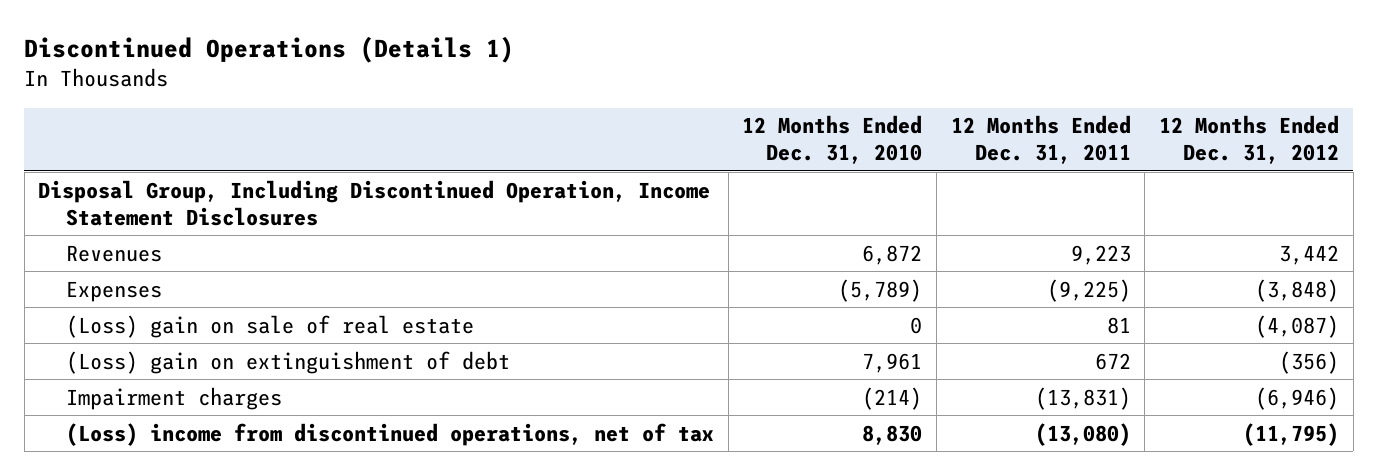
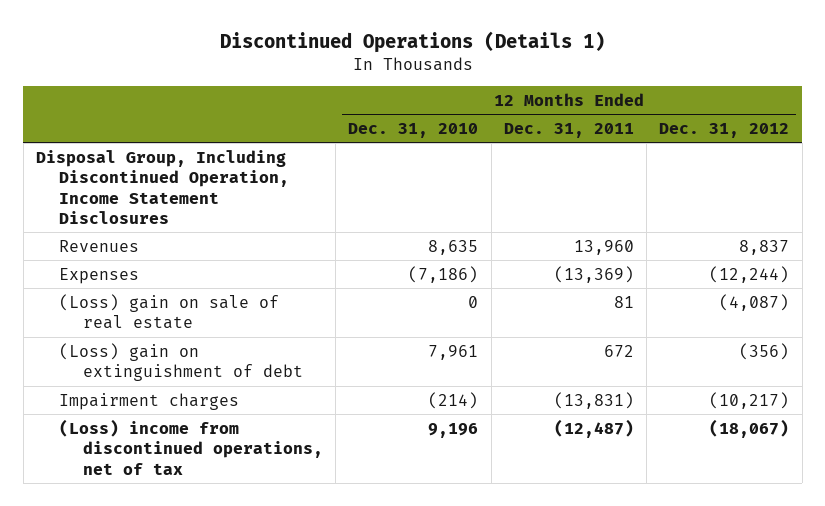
[862,244,923,265] 6,872 -> [428,239,479,255] 8,635
[1070,244,1131,265] 9,223 -> [573,239,634,255] 13,960
[1279,244,1340,265] 3,442 -> [739,239,790,255] 8,837
[838,278,923,302] (5,789) -> [408,265,479,283] (7,186)
[1046,278,1131,302] (9,225) -> [553,265,634,283] (13,369)
[1255,278,1340,302] (3,848) -> [709,265,790,283] (12,244)
[1255,386,1340,410] (6,946) -> [709,391,790,409] (10,217)
[862,424,923,445] 8,830 -> [428,422,479,438] 9,196
[1034,422,1131,446] (13,080) -> [553,418,634,438] (12,487)
[1243,422,1340,446] (11,795) -> [709,418,790,438] (18,067)

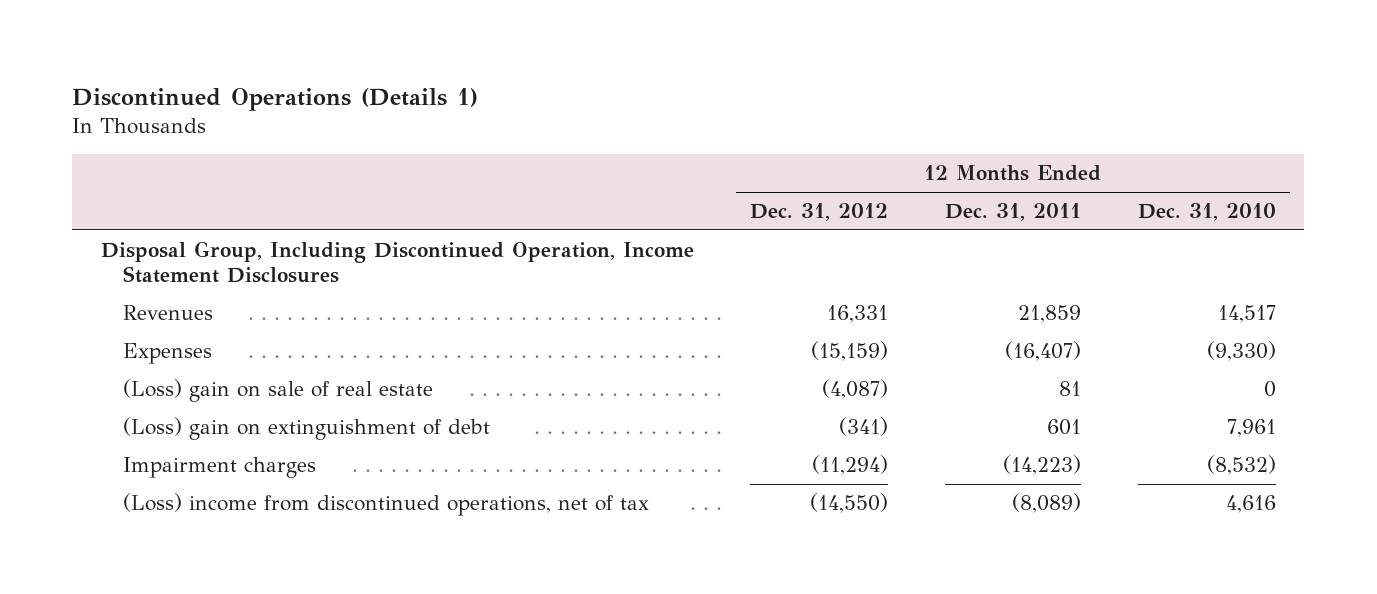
[428,239,479,255] 8,635 -> [1217,305,1276,324] 14,517
[573,239,634,255] 13,960 -> [1018,305,1082,324] 21,859
[739,239,790,255] 8,837 -> [827,305,889,324] 16,331
[408,265,479,283] (7,186) -> [1206,341,1276,362] (9,330)
[553,265,634,283] (13,369) -> [1005,341,1082,362] (16,407)
[709,265,790,283] (12,244) -> [811,341,889,362] (15,159)
[603,344,634,357] 672 -> [1047,419,1082,436] 601
[739,342,790,360] (356) -> [839,417,889,437] (341)
[428,391,479,409] (214) -> [1206,455,1276,476] (8,532)
[553,391,634,409] (13,831) -> [1003,455,1082,476] (14,223)
[709,391,790,409] (10,217) -> [812,455,889,476] (11,294)
[428,422,479,438] 9,196 -> [1225,495,1276,514] 4,616
[553,418,634,438] (12,487) -> [1012,493,1082,514] (8,089)
[709,418,790,438] (18,067) -> [810,493,889,514] (14,550)

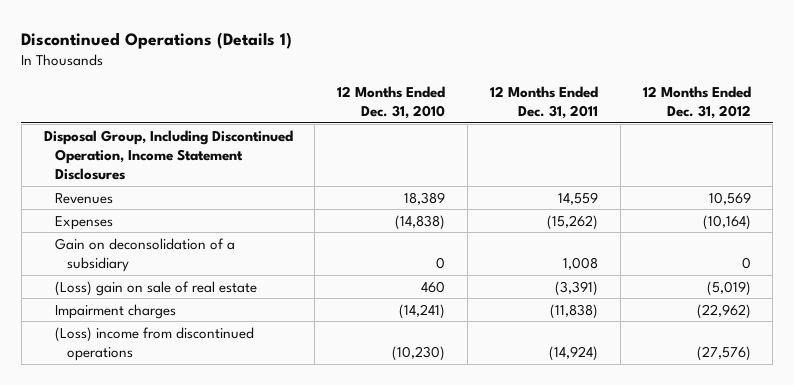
[122,417,490,441] (Loss) gain on extinguishment of debt -> none
[827,305,889,324] 16,331 -> [708,191,751,205] 10,569
[1018,305,1082,324] 21,859 -> [557,191,598,205] 14,559
[1217,305,1276,324] 14,517 -> [404,191,446,205] 18,389
[811,341,889,362] (15,159) -> [702,214,751,230] (10,164)
[1005,341,1082,362] (16,407) -> [546,214,598,230] (15,262)
[1206,341,1276,362] (9,330) -> [395,214,446,230] (14,838)
none -> [55,237,236,272] Gain on deconsolidation of a subsidiary
[822,379,889,400] (4,087) -> [706,280,751,296] (5,019)
[1059,381,1082,397] 81 -> [554,280,598,296] (3,391)
[1263,381,1276,398] 0 -> [421,280,446,293] 460
[812,455,889,476] (11,294) -> [696,303,751,319] (22,962)
[1003,455,1082,476] (14,223) -> [549,303,598,319] (11,838)
[1206,455,1276,476] (8,532) -> [399,303,446,319] (14,241)
[122,493,649,517] (Loss) income from discontinued operations, net of tax -> [55,326,255,361] (Loss) income from discontinued operations
[810,493,889,514] (14,550) -> [696,345,751,361] (27,576)
[1012,493,1082,514] (8,089) -> [548,345,598,361] (14,924)
[1225,495,1276,514] 4,616 -> [392,345,446,361] (10,230)

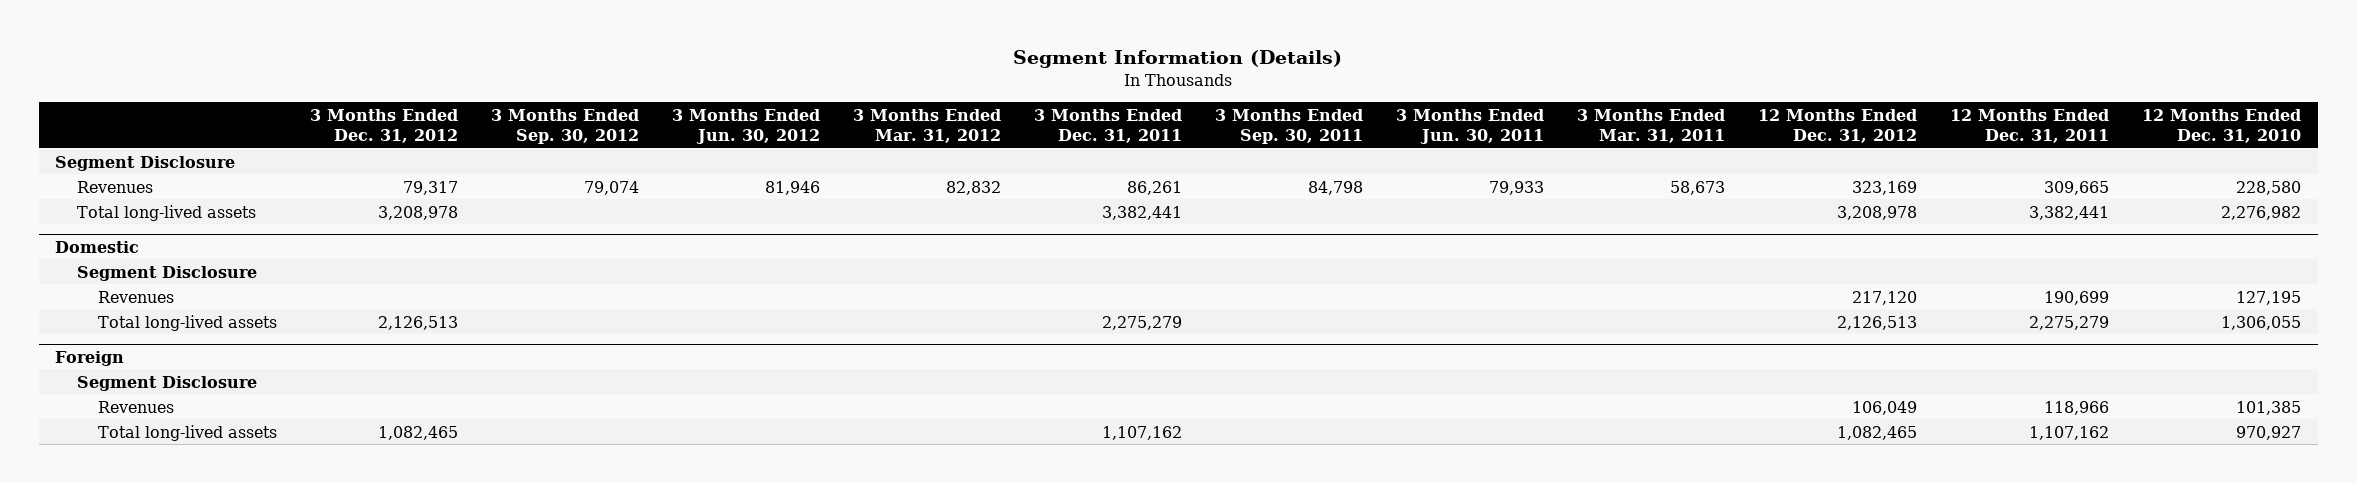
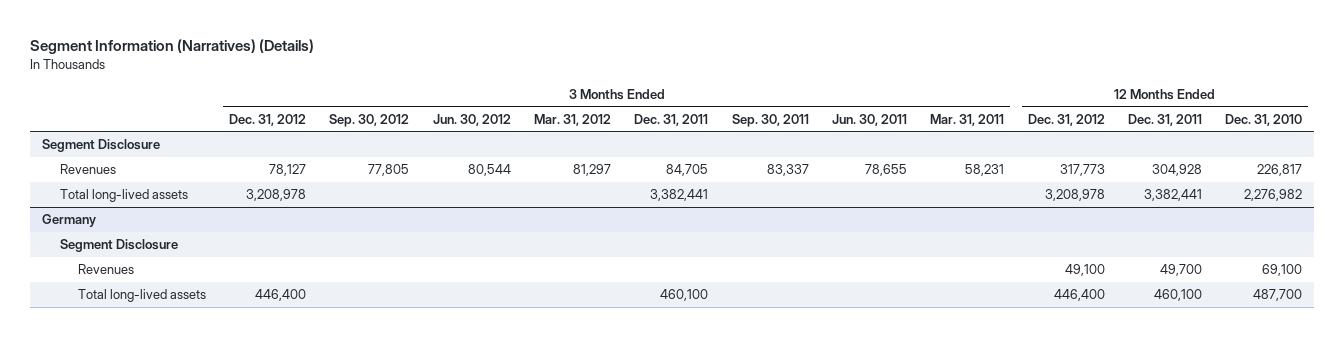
[1013,50,1343,69] Segment Information (Details) -> [30,38,315,54] Segment Information (Narratives) (Details)
[403,180,459,195] 79,317 -> [268,164,306,177] 78,127
[584,180,640,195] 79,074 -> [368,164,410,177] 77,805
[765,180,821,195] 81,946 -> [467,164,511,177] 80,544
[946,180,1002,195] 82,832 -> [572,164,611,177] 81,297
[1127,180,1183,195] 86,261 -> [666,164,709,177] 84,705
[1308,180,1364,195] 84,798 -> [766,164,809,177] 83,337
[1489,180,1545,195] 79,933 -> [864,164,907,177] 78,655
[1670,180,1726,195] 58,673 -> [965,164,1005,177] 58,231
[1852,180,1918,195] 323,169 -> [1059,164,1105,177] 317,773
[2044,180,2110,195] 309,665 -> [1151,164,1202,177] 304,928
[2236,180,2302,195] 228,580 -> [1257,164,1303,177] 226,817
[55,240,140,253] Domestic -> none
[76,265,257,281] Segment Disclosure -> none
[98,290,175,303] Revenues -> none
[98,314,278,331] Total long-lived assets -> none
[55,350,125,366] Foreign -> none
none -> [42,214,97,228] Germany
[1852,400,1918,415] 106,049 -> [1064,264,1105,277] 49,100
[2044,400,2110,415] 118,966 -> [1159,264,1202,277] 49,700
[2236,400,2302,415] 101,385 -> [1262,264,1303,277] 69,100
[378,425,459,440] 1,082,465 -> [254,289,306,302] 446,400
[1102,425,1183,440] 1,107,162 -> [660,289,709,302] 460,100
[1837,425,1918,440] 1,082,465 -> [1053,289,1105,302] 446,400
[2029,425,2110,440] 1,107,162 -> [1153,289,1202,302] 460,100
[2236,425,2302,440] 970,927 -> [1253,289,1303,302] 487,700

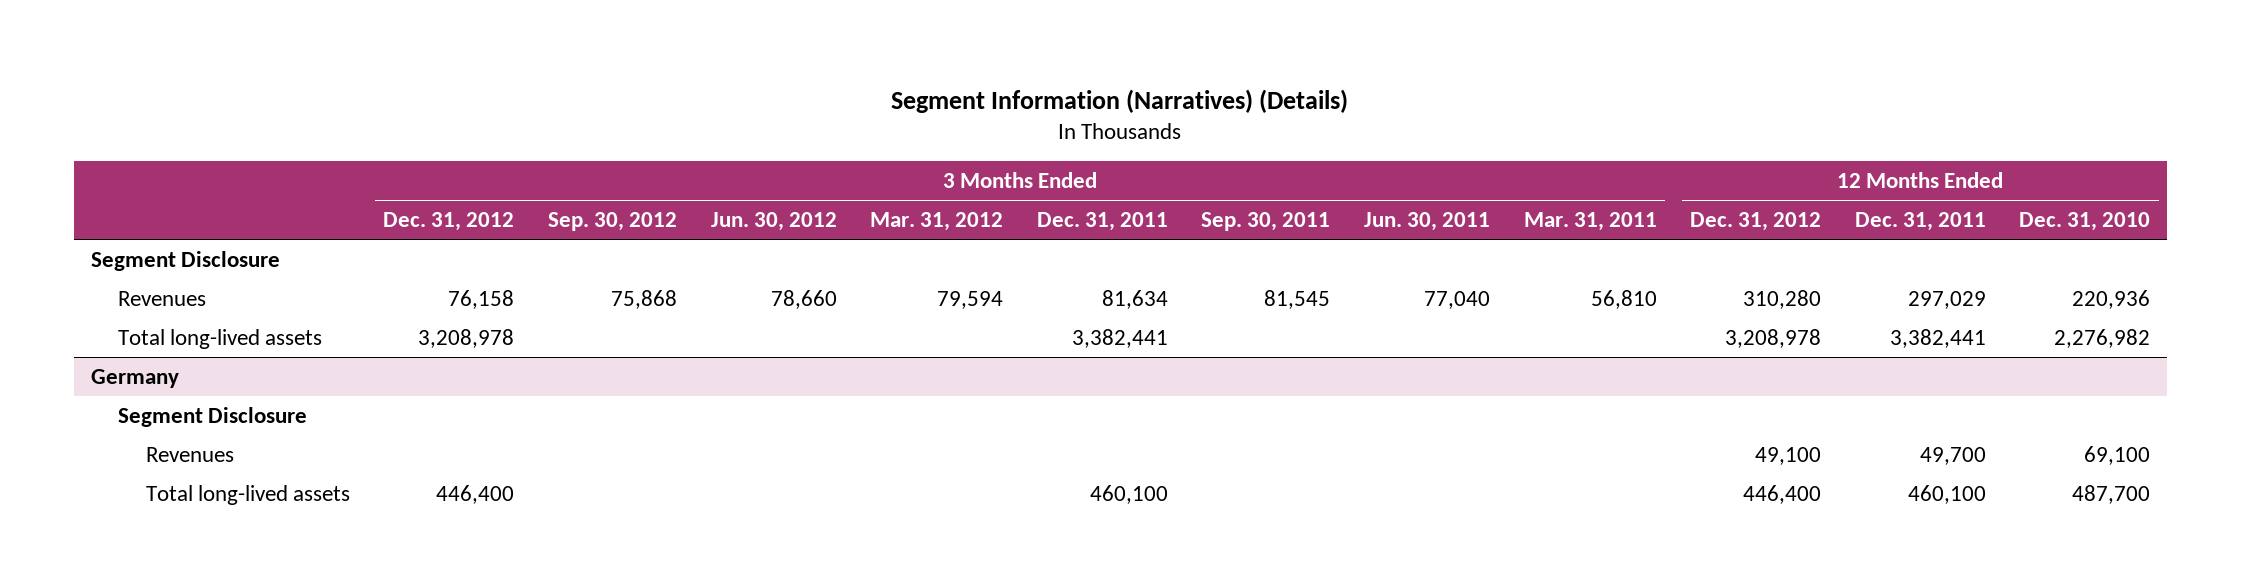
[268,164,306,177] 78,127 -> [448,289,515,309] 76,158
[368,164,410,177] 77,805 -> [611,289,678,309] 75,868
[467,164,511,177] 80,544 -> [770,289,837,309] 78,660
[572,164,611,177] 81,297 -> [937,290,1004,309] 79,594
[666,164,709,177] 84,705 -> [1101,289,1168,309] 81,634
[766,164,809,177] 83,337 -> [1264,289,1331,309] 81,545
[864,164,907,177] 78,655 -> [1423,290,1490,309] 77,040
[965,164,1005,177] 58,231 -> [1590,289,1657,309] 56,810
[1059,164,1105,177] 317,773 -> [1743,289,1822,309] 310,280
[1151,164,1202,177] 304,928 -> [1907,290,1986,309] 297,029
[1257,164,1303,177] 226,817 -> [2072,289,2151,309] 220,936

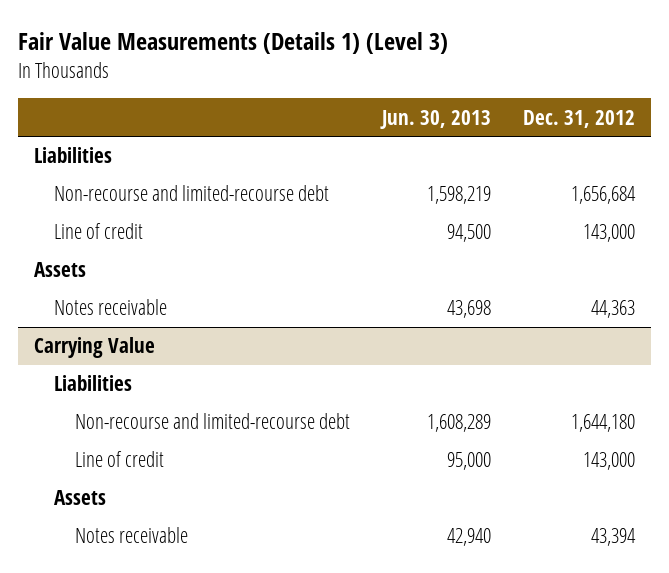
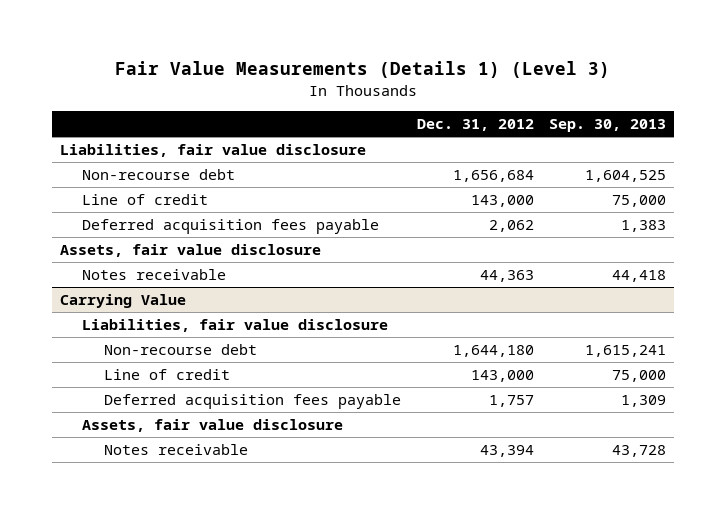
[379,109,491,129] Jun. 30, 2013 -> none
none -> [549,118,667,132] Sep. 30, 2013
[33,147,112,164] Liabilities -> [59,144,366,158] Liabilities, fair value disclosure
[54,185,330,202] Non-recourse and limited-recourse debt -> [81,169,235,181] Non-recourse debt
none -> [81,219,379,235] Deferred acquisition fees payable
[33,262,86,278] Assets -> [59,244,321,258] Assets, fair value disclosure
[54,375,133,392] Liabilities -> [81,319,388,333] Liabilities, fair value disclosure
[74,413,350,430] Non-recourse and limited-recourse debt -> [103,344,257,356] Non-recourse debt
none -> [103,394,401,410] Deferred acquisition fees payable
[54,490,107,506] Assets -> [81,419,343,433] Assets, fair value disclosure

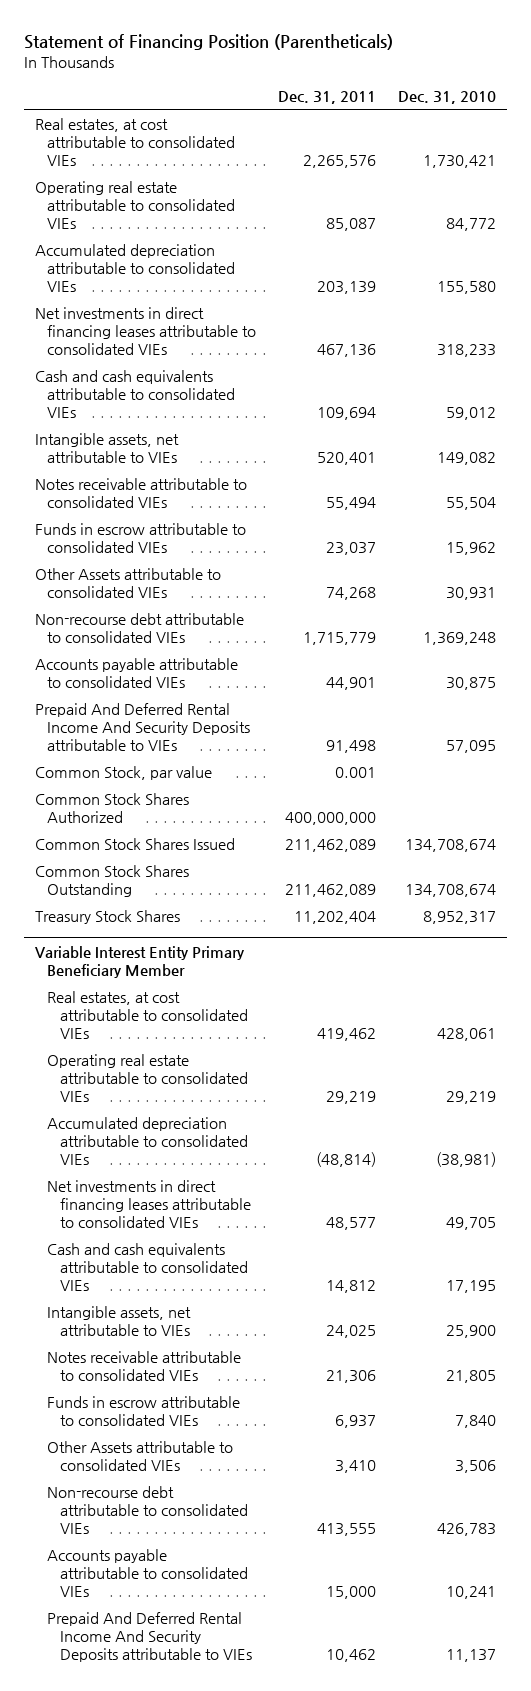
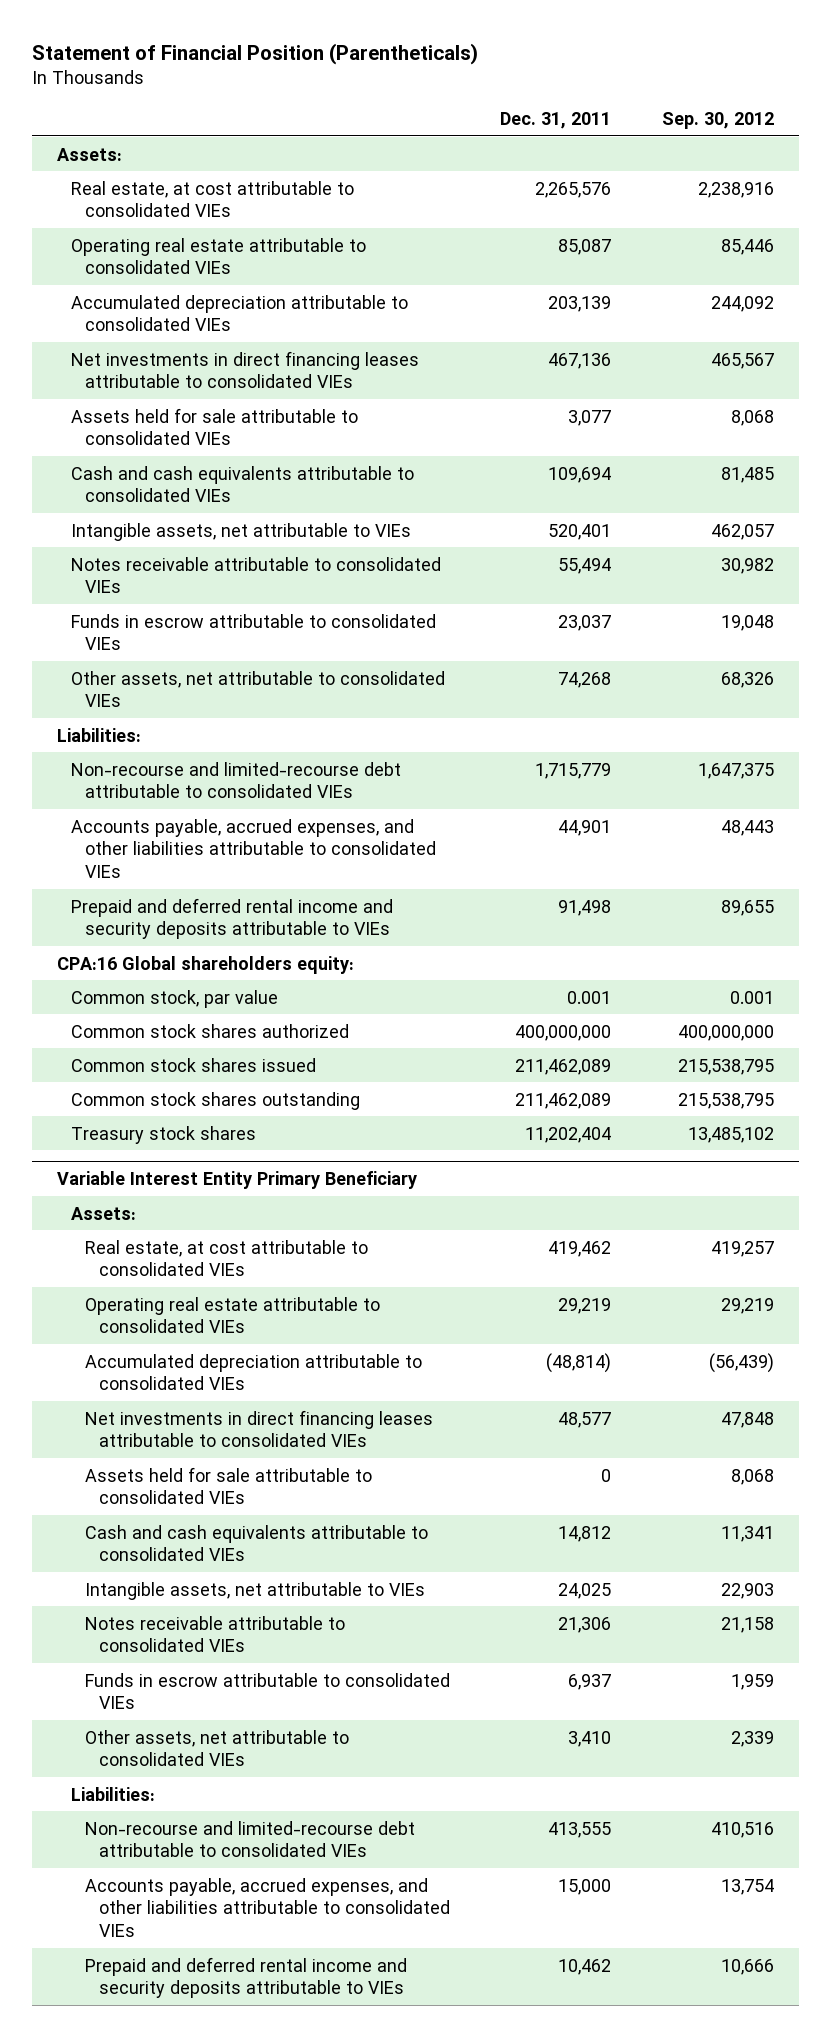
[23,34,393,51] Statement of Financing Position (Parentheticals) -> [32,42,479,65] Statement of Financial Position (Parentheticals)
[397,90,496,104] Dec. 31, 2010 -> none
none -> [661,111,774,129] Sep. 30, 2012
none -> [57,147,123,161] Assets:
[34,117,236,166] Real estates, at cost attributable to consolidated VIEs -> [71,180,355,218] Real estate, at cost attributable to consolidated VIEs
none -> [71,407,359,446] Assets held for sale attributable to consolidated VIEs
[34,567,221,598] Other Assets attributable to consolidated VIEs -> [71,670,446,708] Other assets, net attributable to consolidated VIEs
none -> [57,727,142,742] Liabilities:
[34,612,244,643] Non-recourse debt attributable to consolidated VIEs -> [71,761,402,799] Non-recourse and limited-recourse debt attributable to consolidated VIEs
[34,657,238,688] Accounts payable attributable to consolidated VIEs -> [71,818,437,878] Accounts payable, accrued expenses, and other liabilities attributable to consolidated VIEs
[34,702,251,751] Prepaid And Deferred Rental Income And Security Deposits attributable to VIEs -> [71,897,394,940] Prepaid and deferred rental income and security deposits attributable to VIEs
none -> [57,955,355,974] CPA:16 Global shareholders equity:
[34,765,212,780] Common Stock, par value -> [71,989,279,1008] Common stock, par value
[34,792,189,823] Common Stock Shares Authorized -> [71,1023,350,1038] Common stock shares authorized
[34,837,235,850] Common Stock Shares Issued -> [71,1057,317,1072] Common stock shares issued
[34,864,189,897] Common Stock Shares Outstanding -> [71,1091,361,1110] Common stock shares outstanding
[34,909,180,924] Treasury Stock Shares -> [71,1125,257,1144] Treasury stock shares
[34,945,245,978] Variable Interest Entity Primary Beneficiary Member -> [57,1170,418,1189] Variable Interest Entity Primary Beneficiary
none -> [71,1206,137,1220] Assets:
[47,990,248,1039] Real estates, at cost attributable to consolidated VIEs -> [85,1239,369,1277] Real estate, at cost attributable to consolidated VIEs
none -> [85,1466,373,1505] Assets held for sale attributable to consolidated VIEs
[47,1440,234,1471] Other Assets attributable to consolidated VIEs -> [85,1729,350,1767] Other assets, net attributable to consolidated VIEs
none -> [71,1786,156,1801] Liabilities:
[47,1485,248,1534] Non-recourse debt attributable to consolidated VIEs -> [85,1820,416,1858] Non-recourse and limited-recourse debt attributable to consolidated VIEs
[47,1548,248,1597] Accounts payable attributable to consolidated VIEs -> [85,1877,451,1937] Accounts payable, accrued expenses, and other liabilities attributable to consolidated VIEs
[47,1611,252,1662] Prepaid And Deferred Rental Income And Security Deposits attributable to VIEs -> [85,1956,408,1999] Prepaid and deferred rental income and security deposits attributable to VIEs

